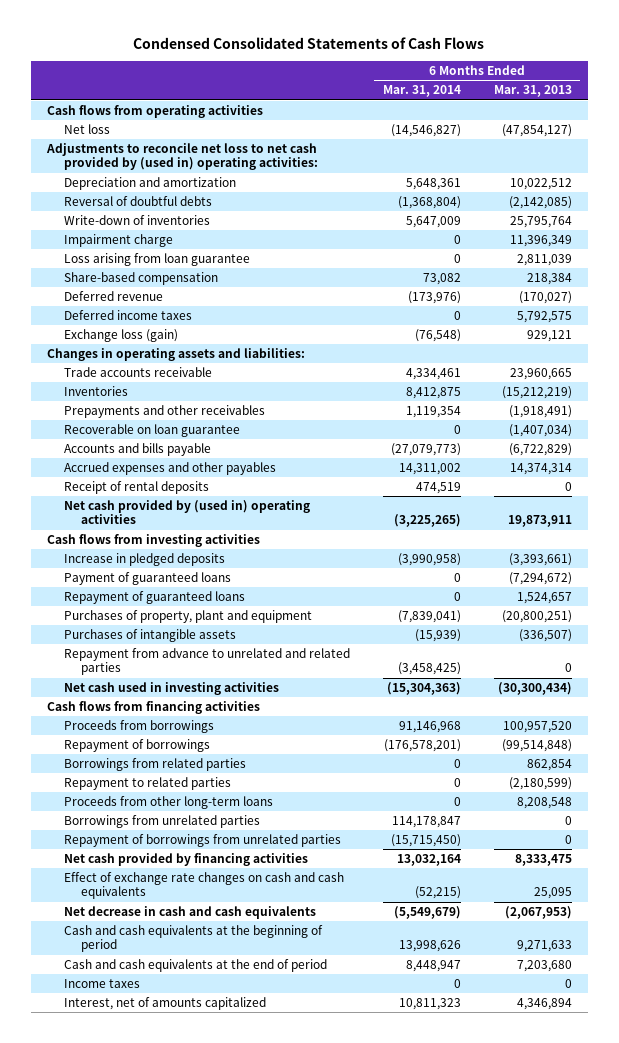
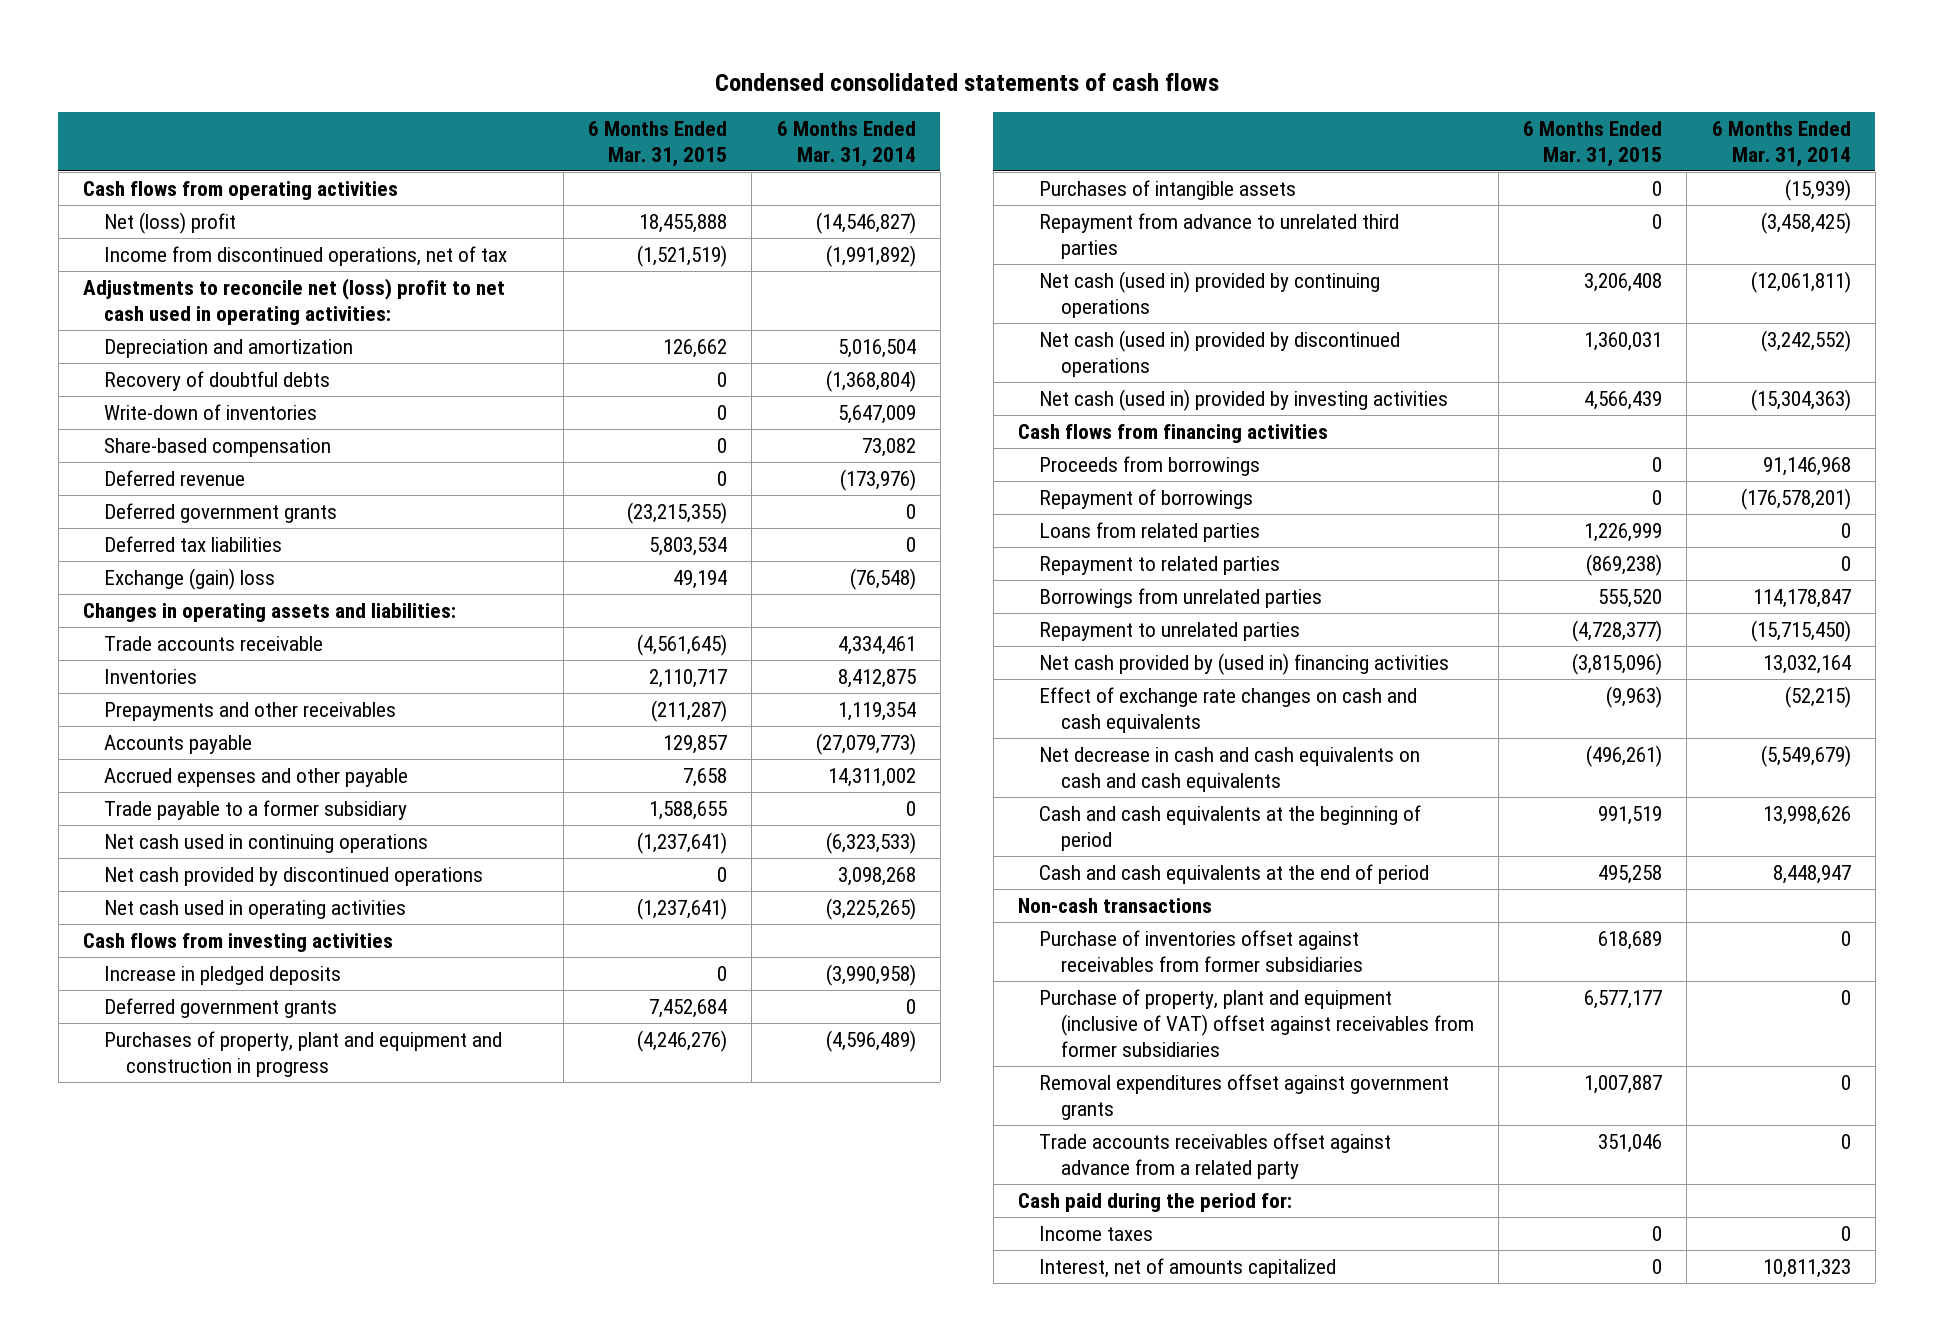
[133,37,485,50] Condensed Consolidated Statements of Cash Flows -> [714,73,1219,92] Condensed consolidated statements of cash flows
[493,85,572,98] Mar. 31, 2013 -> none
none -> [588,120,728,167] 6 Months Ended Mar. 31, 2015
[63,123,110,134] Net loss -> [104,211,237,234] Net (loss) profit
none -> [104,245,508,266] Income from discontinued operations, net of tax
[46,142,318,171] Adjustments to reconcile net loss to net cash provided by (used in) operating activities: -> [83,277,506,325] Adjustments to reconcile net (loss) profit to net cash used in operating activities:
[405,177,461,190] 5,648,361 -> [837,338,916,358] 5,016,504
[63,195,212,206] Reversal of doubtful debts -> [104,370,331,391] Recovery of doubtful debts
[63,233,173,247] Impairment charge -> none
[63,252,250,266] Loss arising from loan guarantee -> none
none -> [104,502,338,523] Deferred government grants
[63,309,192,320] Deferred income taxes -> [104,535,283,552] Deferred tax liabilities
[63,328,178,342] Exchange loss (gain) -> [104,567,276,590] Exchange (gain) loss
[63,423,240,437] Recoverable on loan guarantee -> none
[63,480,209,494] Receipt of rental deposits -> none
[63,442,211,456] Accounts and bills payable -> [104,734,253,754] Accounts payable
[63,461,276,475] Accrued expenses and other payables -> [104,767,409,787] Accrued expenses and other payable
none -> [104,799,408,820] Trade payable to a former subsidiary
none -> [104,833,429,853] Net cash used in continuing operations
none -> [104,866,484,886] Net cash provided by discontinued operations
[63,499,310,525] Net cash provided by (used in) operating activities -> [104,899,407,919] Net cash used in operating activities
[63,571,231,585] Payment of guaranteed loans -> none
[63,590,245,604] Repayment of guaranteed loans -> none
none -> [104,997,338,1018] Deferred government grants
[63,609,312,623] Purchases of property, plant and equipment -> [104,1030,503,1077] Purchases of property, plant and equipment and construction in progress
[397,609,461,623] (7,839,041) -> [825,1029,916,1052] (4,596,489)
[63,647,350,676] Repayment from advance to unrelated and related parties -> [1039,212,1400,259] Repayment from advance to unrelated third parties
none -> [1039,270,1381,318] Net cash (used in) provided by continuing operations
none -> [1039,329,1401,377] Net cash (used in) provided by discontinued operations
[63,681,279,695] Net cash used in investing activities -> [1039,388,1449,411] Net cash (used in) provided by investing activities
[63,757,246,771] Borrowings from related parties -> [1039,521,1261,542] Loans from related parties
[63,795,273,809] Proceeds from other long-term loans -> none
[63,833,341,847] Repayment of borrowings from unrelated parties -> [1039,621,1301,641] Repayment to unrelated parties
[63,852,308,866] Net cash provided by financing activities -> [1039,652,1450,675] Net cash provided by (used in) financing activities
[63,905,316,919] Net decrease in cash and cash equivalents -> [1039,746,1421,792] Net decrease in cash and cash equivalents on cash and cash equivalents
none -> [1017,897,1212,913] Non-cash transactions
none -> [1039,929,1363,972] Purchase of inventories offset against receivables from former subsidiaries
none -> [1039,988,1474,1057] Purchase of property, plant and equipment (inclusive of VAT) offset against receivables from former subsidiaries
none -> [1039,1073,1450,1120] Removal expenditures offset against government grants
none -> [1039,1132,1392,1179] Trade accounts receivables offset against advance from a related party
none -> [1017,1192,1292,1212] Cash paid during the period for:

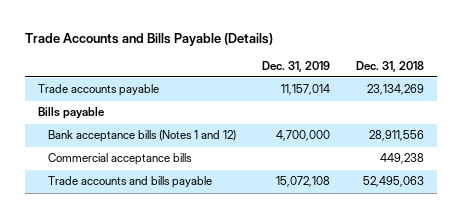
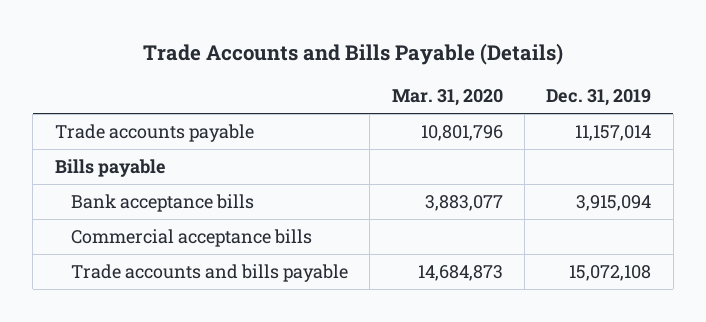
[356,60,425,72] Dec. 31, 2018 -> none
none -> [391,89,503,107] Mar. 31, 2020
[48,130,237,143] Bank acceptance bills (Notes 1 and 12) -> [70,193,254,212] Bank acceptance bills
[276,130,331,142] 4,700,000 -> [576,194,652,211] 3,915,094

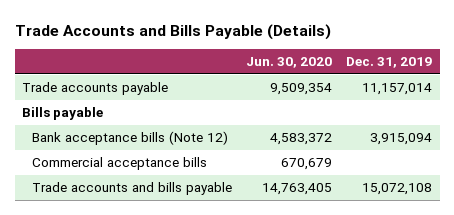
[391,89,503,107] Mar. 31, 2020 -> none
none -> [246,57,333,69] Jun. 30, 2020
[70,193,254,212] Bank acceptance bills -> [31,131,228,146] Bank acceptance bills (Note 12)

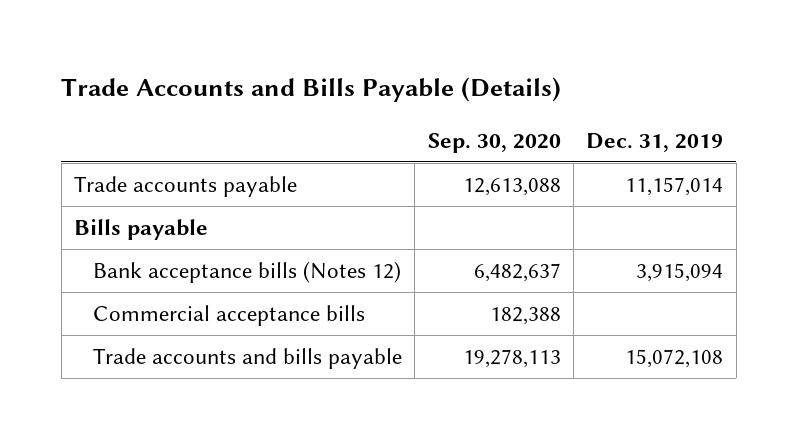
[246,57,333,69] Jun. 30, 2020 -> none
none -> [427,133,561,154] Sep. 30, 2020
[31,131,228,146] Bank acceptance bills (Note 12) -> [93,260,402,283] Bank acceptance bills (Notes 12)

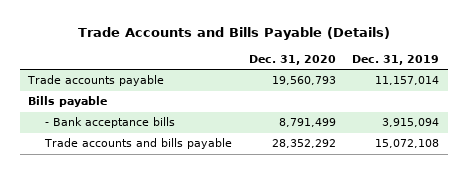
[427,133,561,154] Sep. 30, 2020 -> none
none -> [248,54,336,65] Dec. 31, 2020
[93,304,366,326] Commercial acceptance bills -> none
[93,260,402,283] Bank acceptance bills (Notes 12) -> [45,117,176,129] - Bank acceptance bills

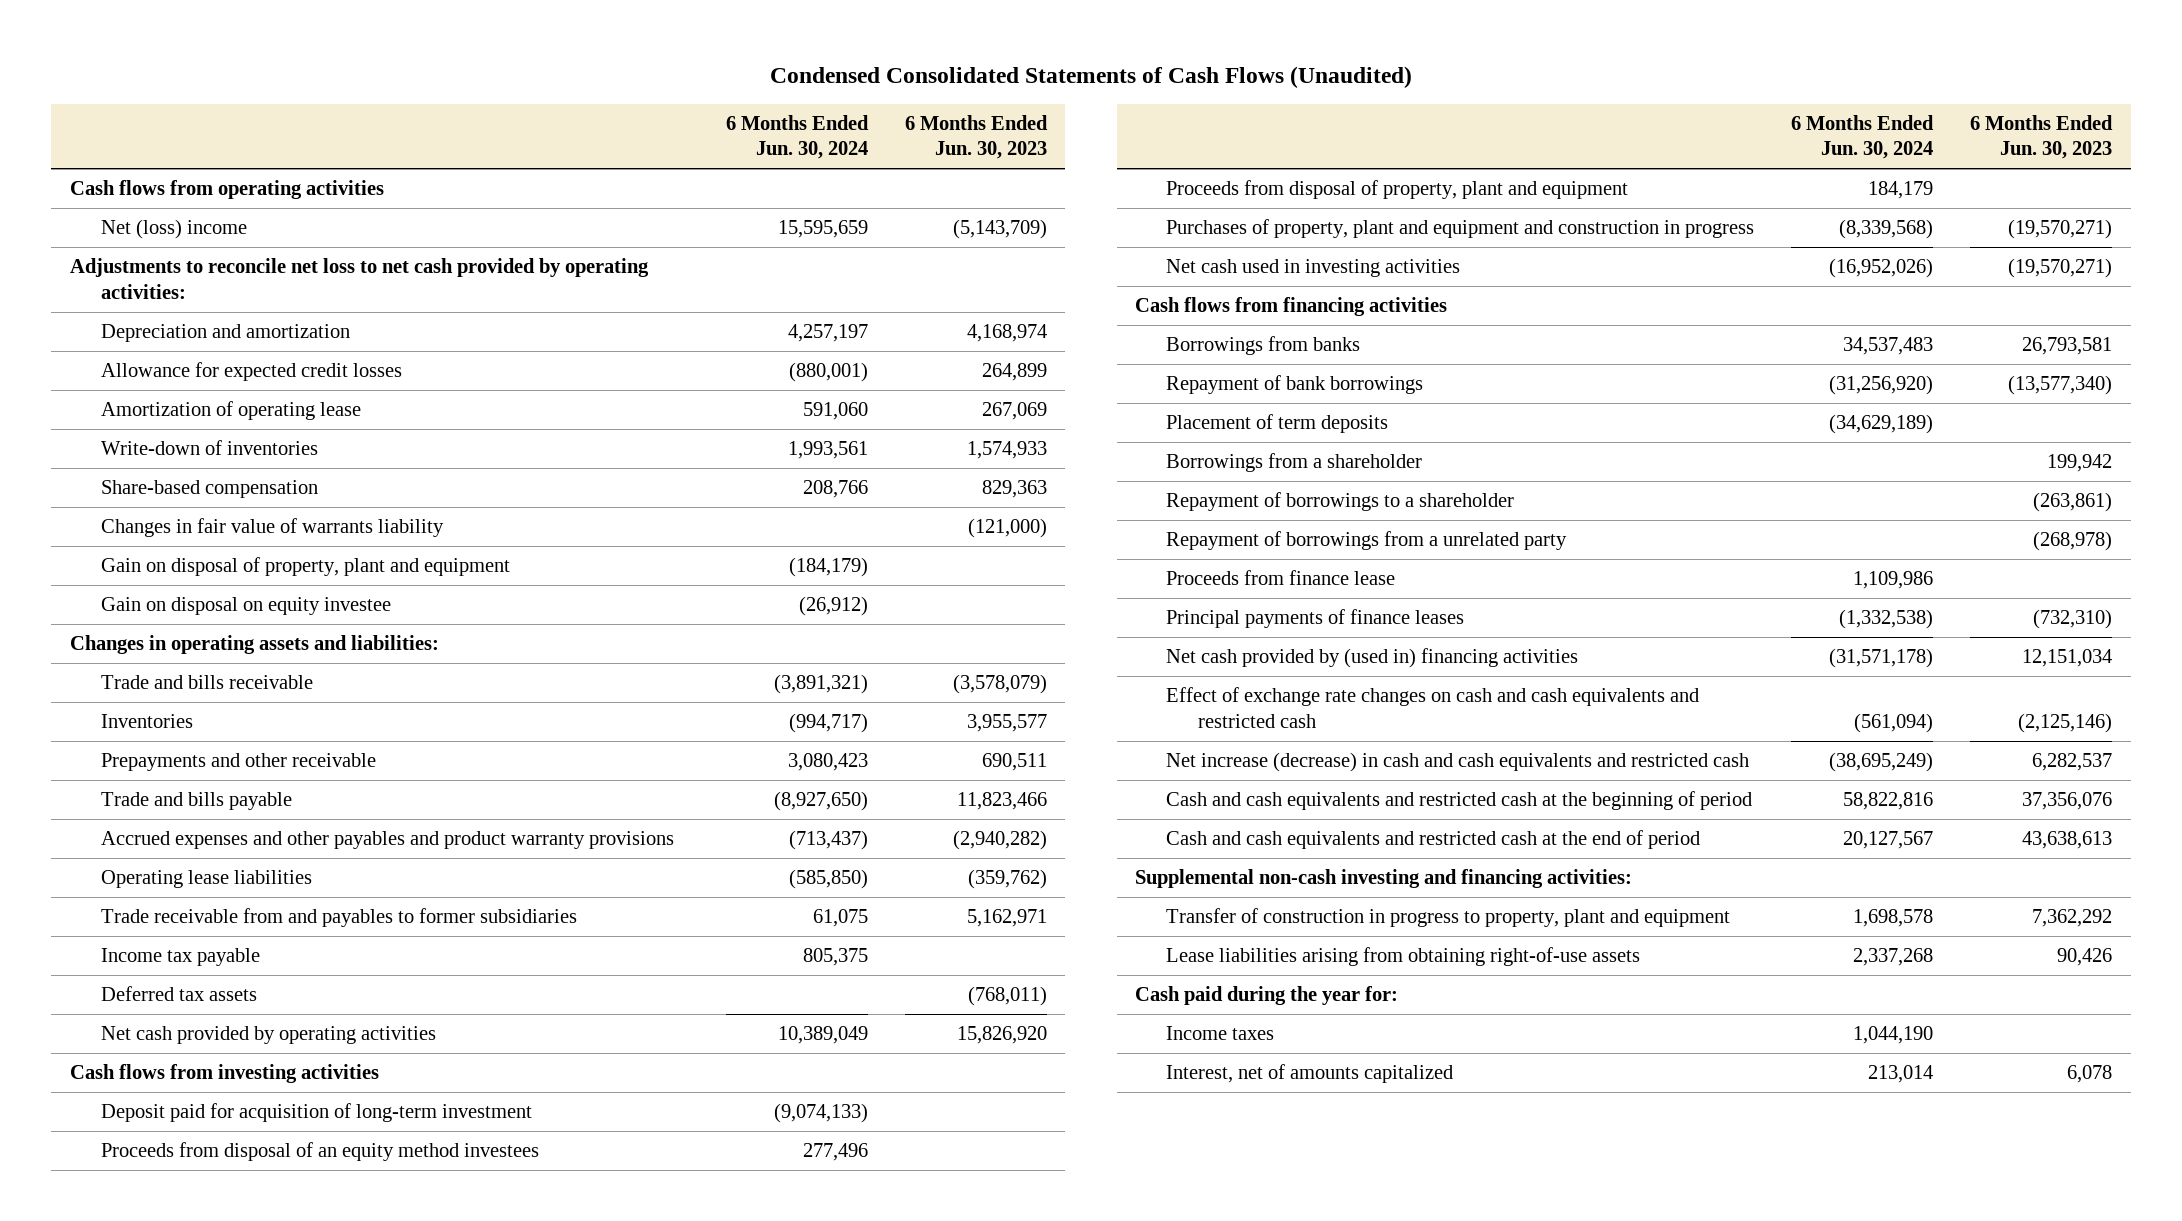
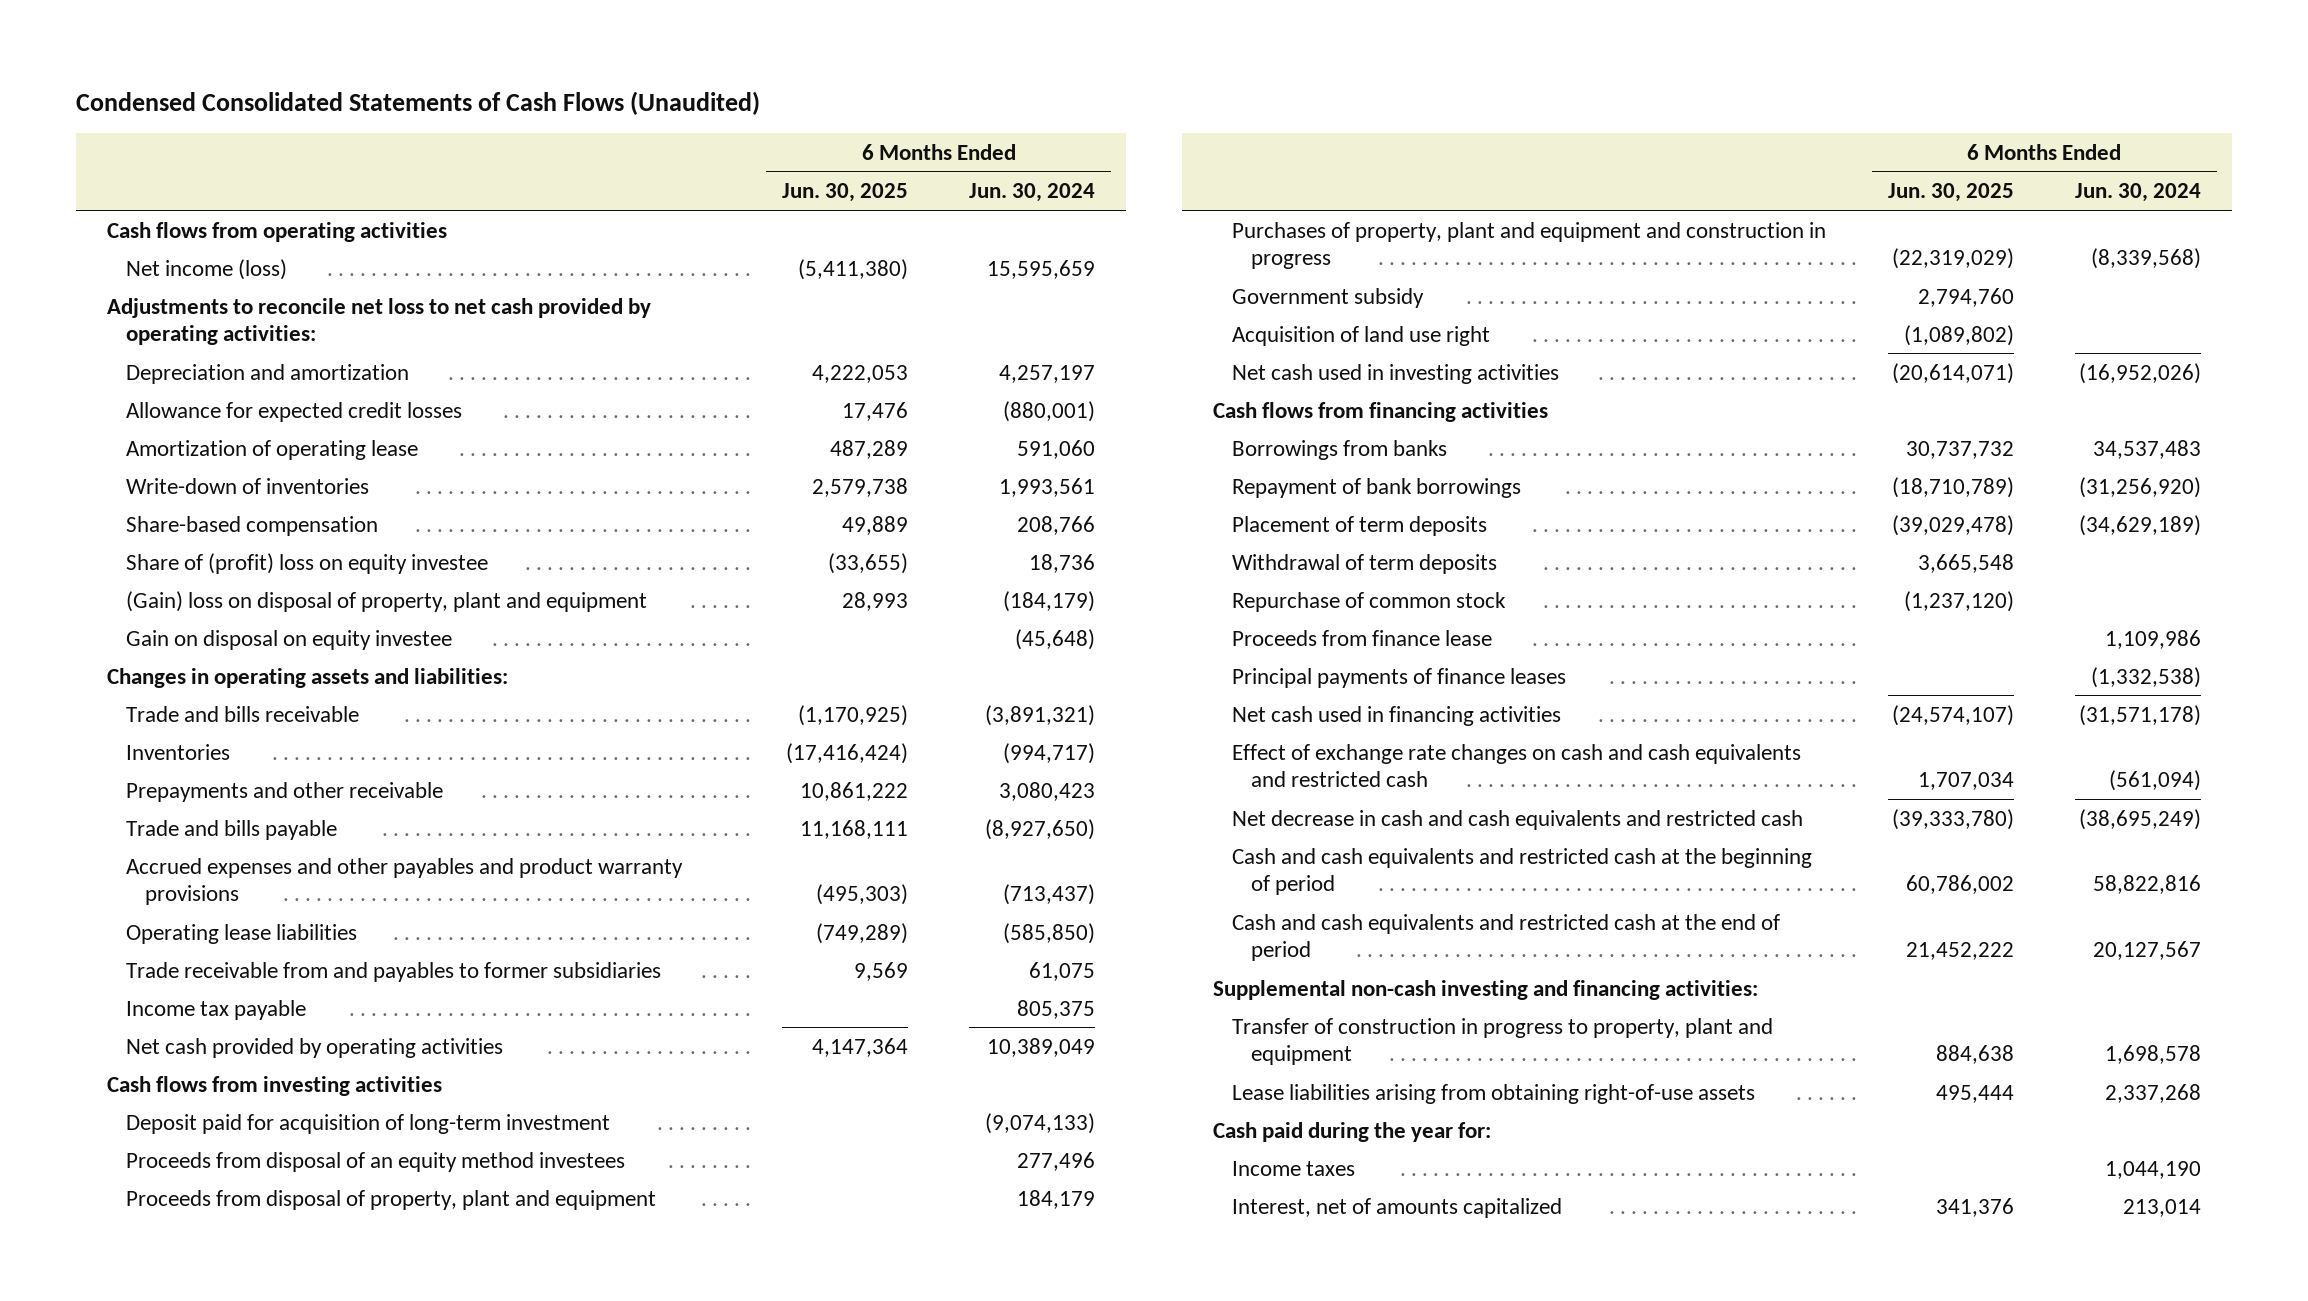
[904,114,1048,160] 6 Months Ended Jun. 30, 2023 -> none
none -> [781,183,908,203] Jun. 30, 2025
[101,219,248,240] Net (loss) income -> [126,258,288,280] Net income (loss)
[101,518,445,538] Changes in fair value of warrants liability -> none
none -> [126,552,489,574] Share of (profit) loss on equity investee
[101,557,511,577] Gain on disposal of property, plant and equipment -> [126,590,648,612] (Gain) loss on disposal of property, plant and equipment
[798,596,868,617] (26,912) -> [1015,628,1096,650] (45,648)
[101,986,258,1002] Deferred tax assets -> none
none -> [1231,287,1424,308] Government subsidy
none -> [1231,325,1490,346] Acquisition of land use right
[1166,453,1423,473] Borrowings from a shareholder -> none
[1166,492,1515,512] Repayment of borrowings to a shareholder -> none
[1166,531,1568,551] Repayment of borrowings from a unrelated party -> none
none -> [1231,553,1497,574] Withdrawal of term deposits
none -> [1231,591,1506,612] Repurchase of common stock
[1166,648,1579,669] Net cash provided by (used in) financing activities -> [1231,705,1561,726] Net cash used in financing activities
[1166,752,1750,773] Net increase (decrease) in cash and cash equivalents and restricted cash -> [1231,809,1803,830] Net decrease in cash and cash equivalents and restricted cash

